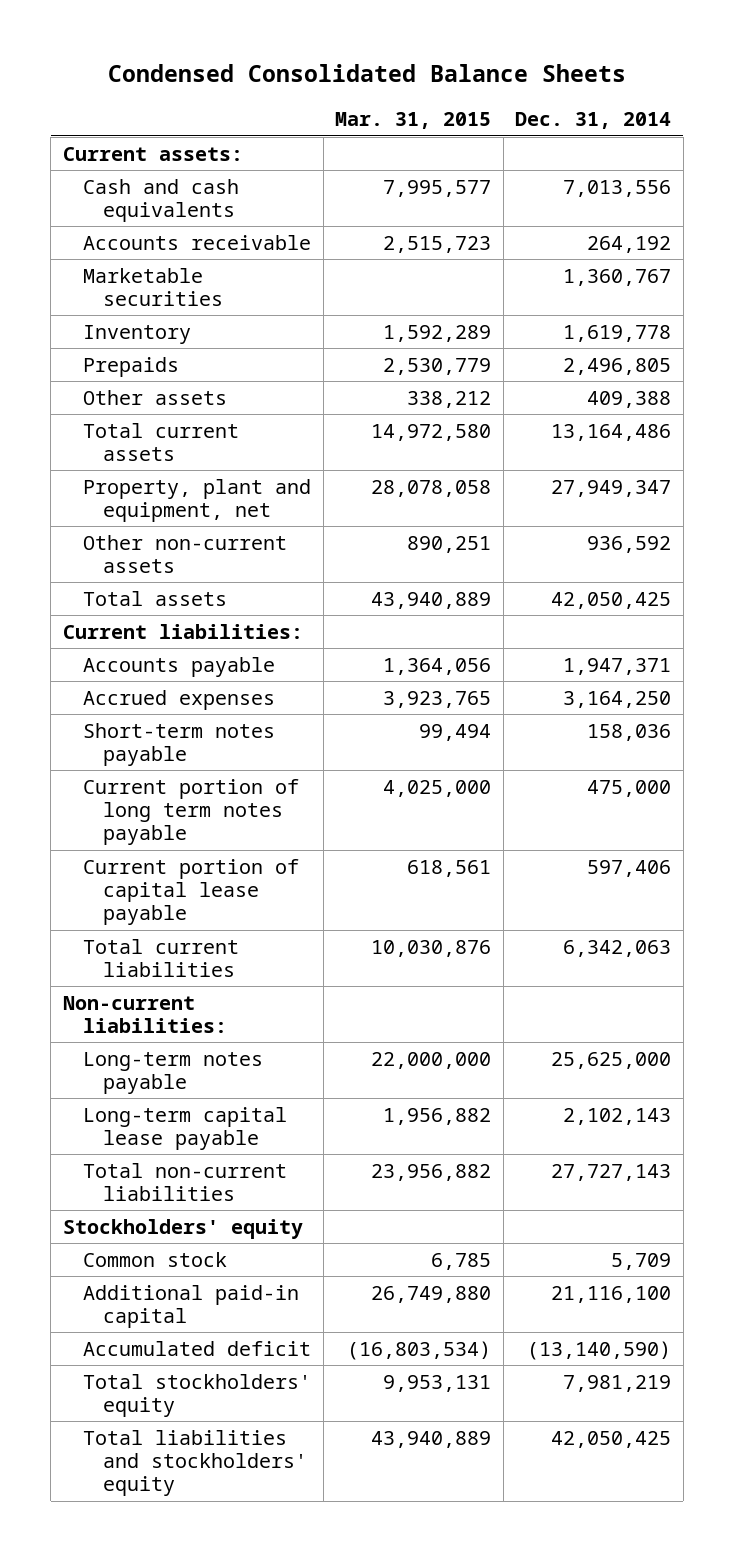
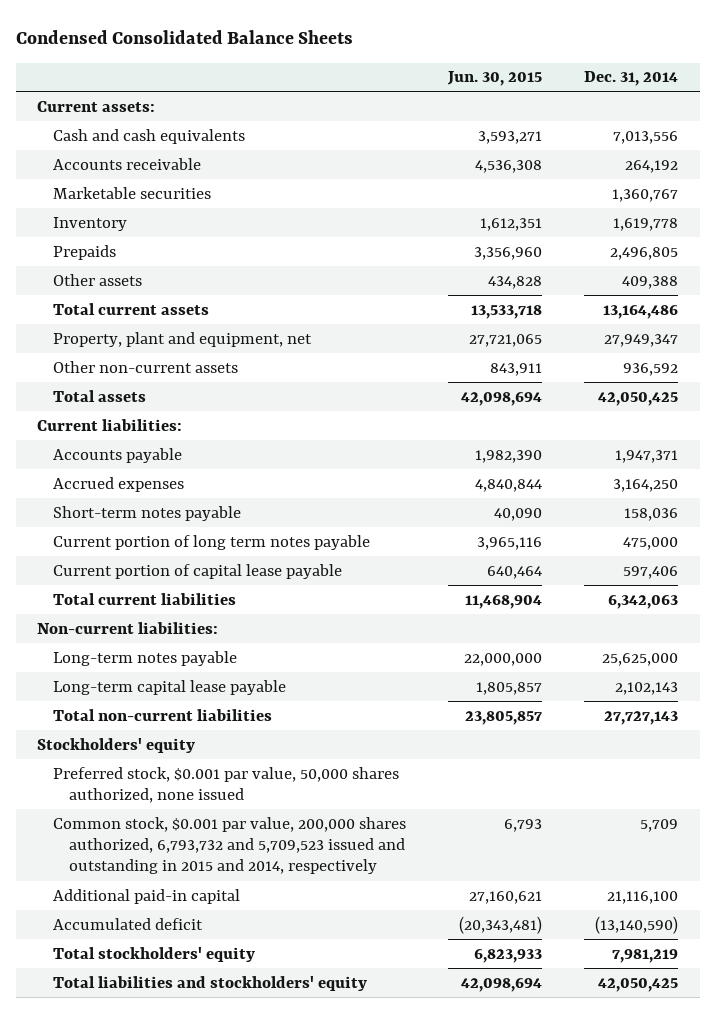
[335,112,492,130] Mar. 31, 2015 -> none
none -> [447,71,543,87] Jun. 30, 2015
none -> [53,766,400,804] Preferred stock, $0.001 par value, 50,000 shares authorized, none issued
[83,1251,228,1267] Common stock -> [53,816,407,875] Common stock, $0.001 par value, 200,000 shares authorized, 6,793,732 and 5,709,523 issued and outstanding in 2015 and 2014, respectively

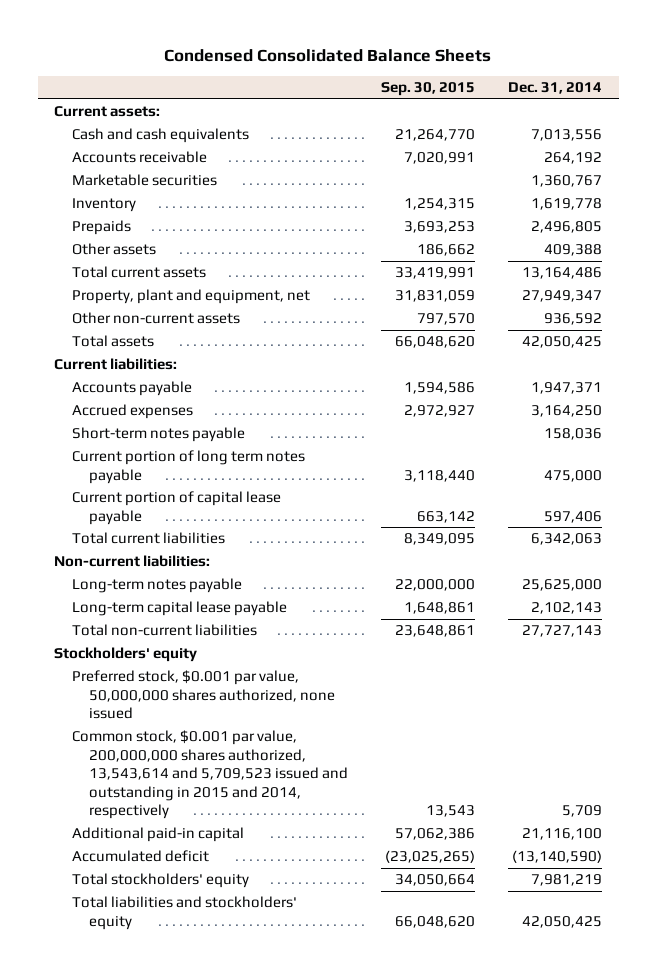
[447,71,543,87] Jun. 30, 2015 -> none
none -> [381,82,476,97] Sep. 30, 2015
[53,766,400,804] Preferred stock, $0.001 par value, 50,000 shares authorized, none issued -> [71,670,336,720] Preferred stock, $0.001 par value, 50,000,000 shares authorized, none issued
[53,816,407,875] Common stock, $0.001 par value, 200,000 shares authorized, 6,793,732 and 5,709,523 issued and outstanding in 2015 and 2014, respectively -> [71,730,349,820] Common stock, $0.001 par value, 200,000,000 shares authorized, 13,543,614 and 5,709,523 issued and outstanding in 2015 and 2014, respectively

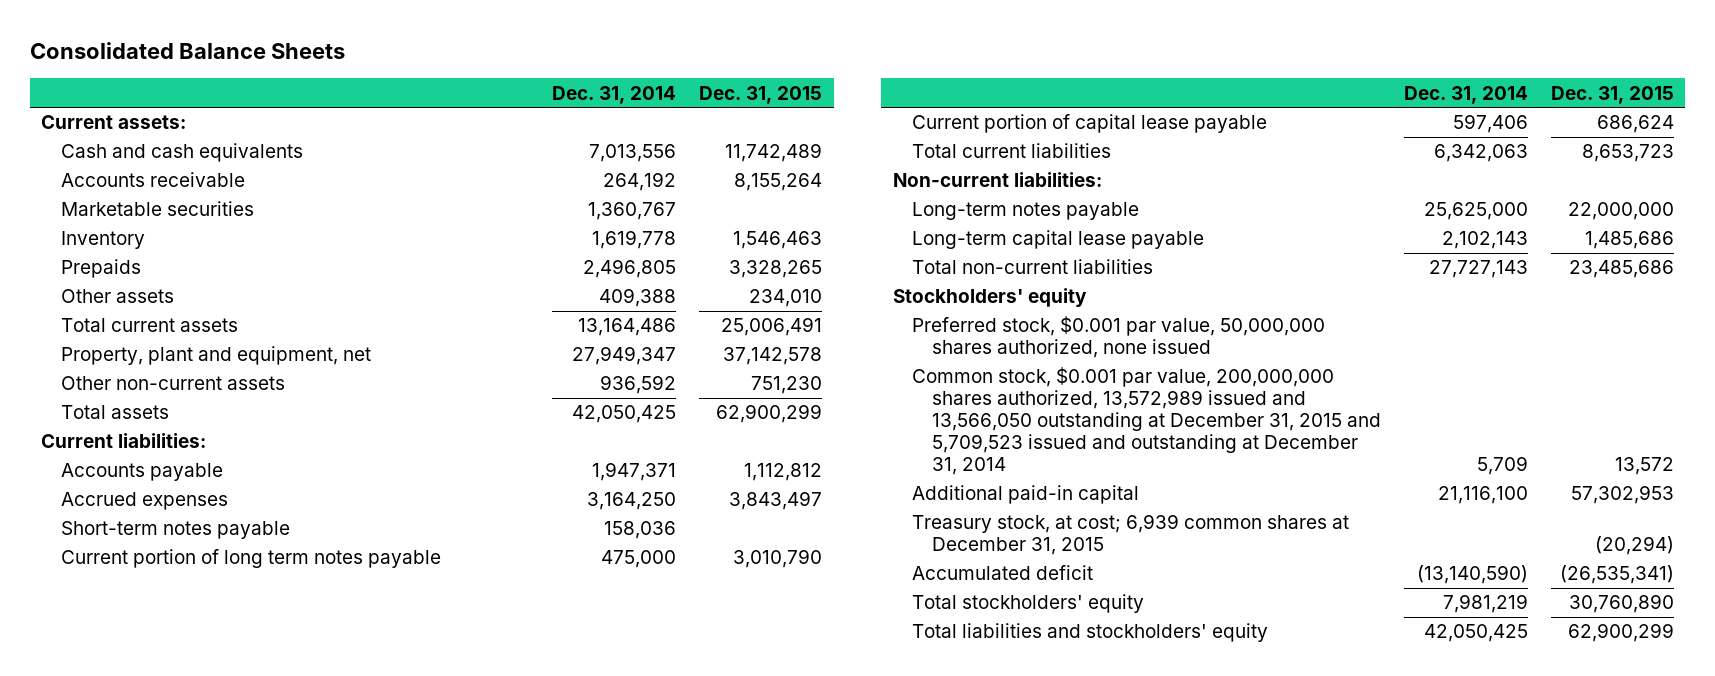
[164,49,492,63] Condensed Consolidated Balance Sheets -> [29,42,345,60] Consolidated Balance Sheets
[381,82,476,97] Sep. 30, 2015 -> none
none -> [699,85,823,104] Dec. 31, 2015
[71,730,349,820] Common stock, $0.001 par value, 200,000,000 shares authorized, 13,543,614 and 5,709,523 issued and outstanding in 2015 and 2014, respectively -> [912,367,1381,476] Common stock, $0.001 par value, 200,000,000 shares authorized, 13,572,989 issued and 13,566,050 outstanding at December 31, 2015 and 5,709,523 issued and outstanding at December 31, 2014
none -> [912,514,1350,556] Treasury stock, at cost; 6,939 common shares at December 31, 2015

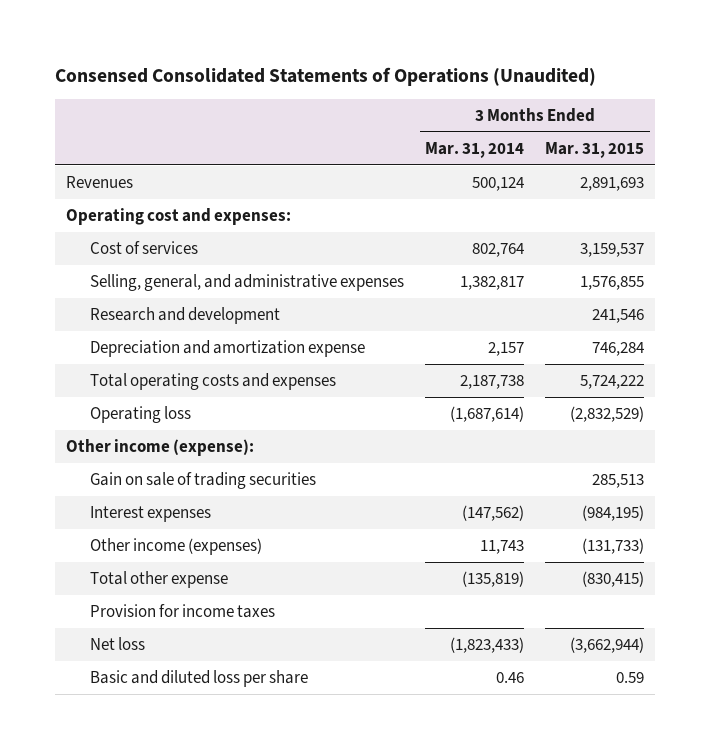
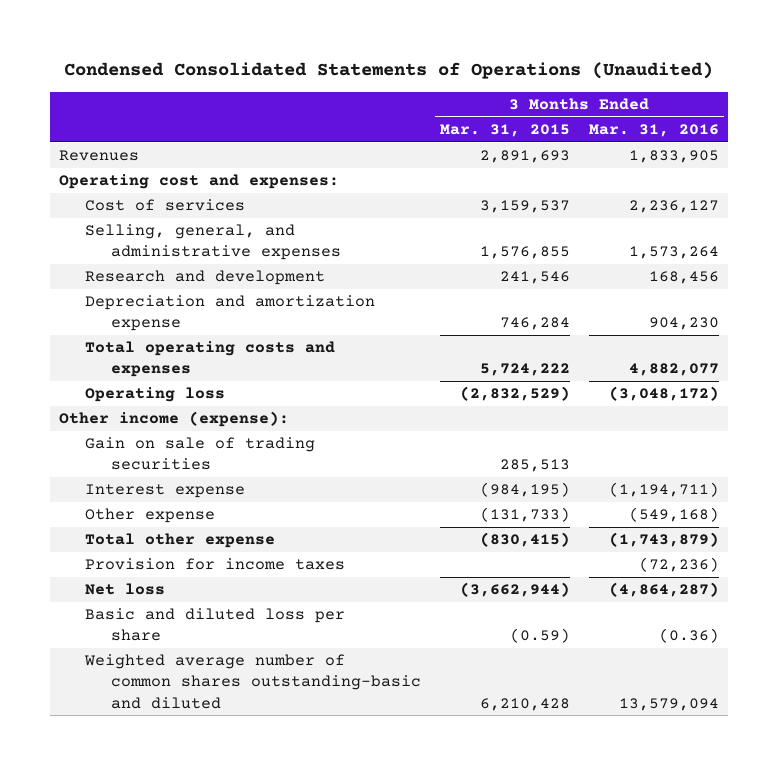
[55,66,597,86] Consensed Consolidated Statements of Operations (Unaudited) -> [64,62,714,80] Condensed Consolidated Statements of Operations (Unaudited)
[425,141,525,158] Mar. 31, 2014 -> none
none -> [588,124,719,138] Mar. 31, 2016
[89,506,211,523] Interest expenses -> [85,484,246,499] Interest expense
[89,538,262,556] Other income (expenses) -> [85,508,216,524] Other expense
[616,672,645,684] 0.59 -> [510,628,571,644] (0.59)
none -> [84,654,422,709] Weighted average number of common shares outstanding-basic and diluted

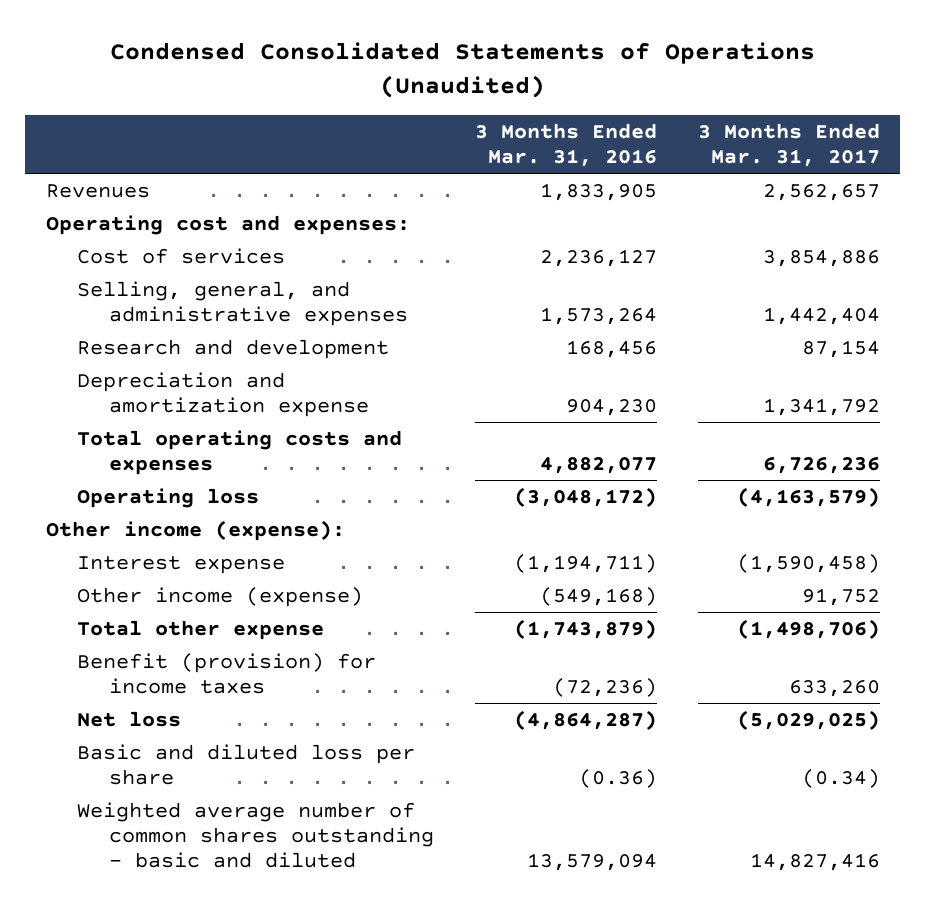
[440,124,571,138] Mar. 31, 2015 -> none
none -> [697,122,880,168] 3 Months Ended Mar. 31, 2017
[85,437,316,471] Gain on sale of trading securities -> none
[85,508,216,524] Other expense -> [77,587,364,608] Other income (expense)
[85,558,346,571] Provision for income taxes -> [77,653,377,695] Benefit (provision) for income taxes
[84,654,422,709] Weighted average number of common shares outstanding-basic and diluted -> [77,802,434,869] Weighted average number of common shares outstanding - basic and diluted

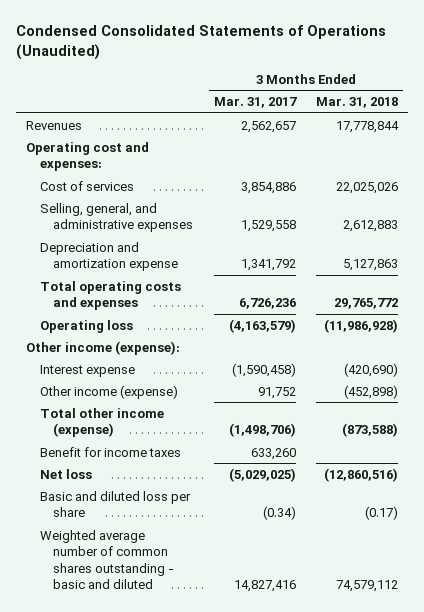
[474,122,657,168] 3 Months Ended Mar. 31, 2016 -> none
none -> [316,97,399,109] Mar. 31, 2018
[77,339,390,360] Research and development -> none
[762,307,880,326] 1,442,404 -> [240,220,296,233] 1,529,558
[77,620,325,641] Total other expense -> [39,407,164,438] Total other income (expense)
[77,653,377,695] Benefit (provision) for income taxes -> [39,446,181,457] Benefit for income taxes

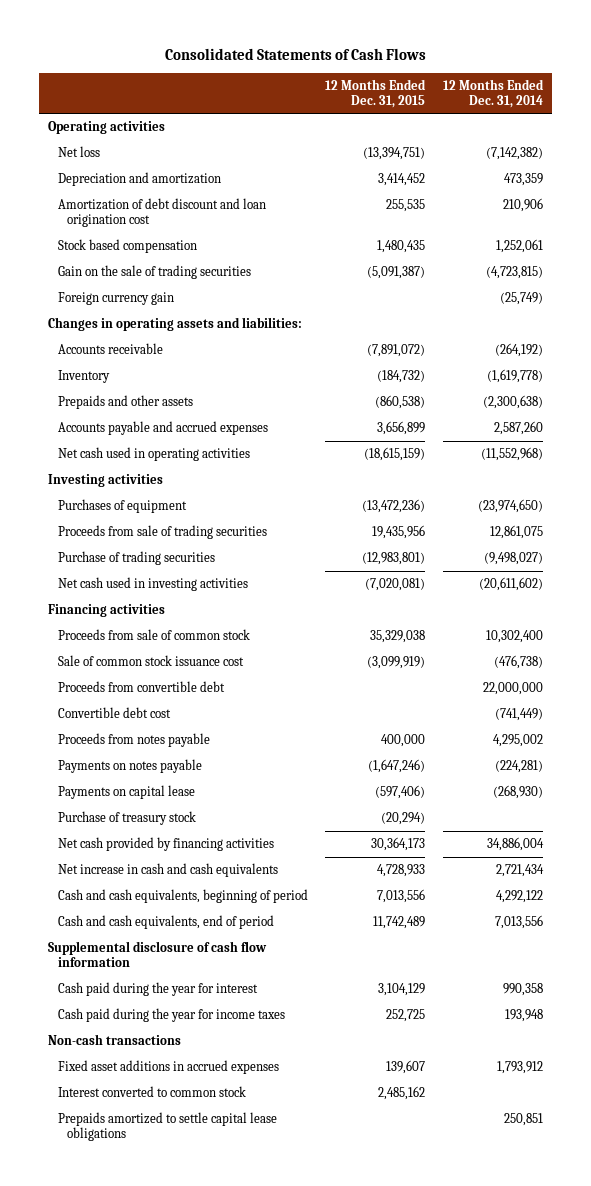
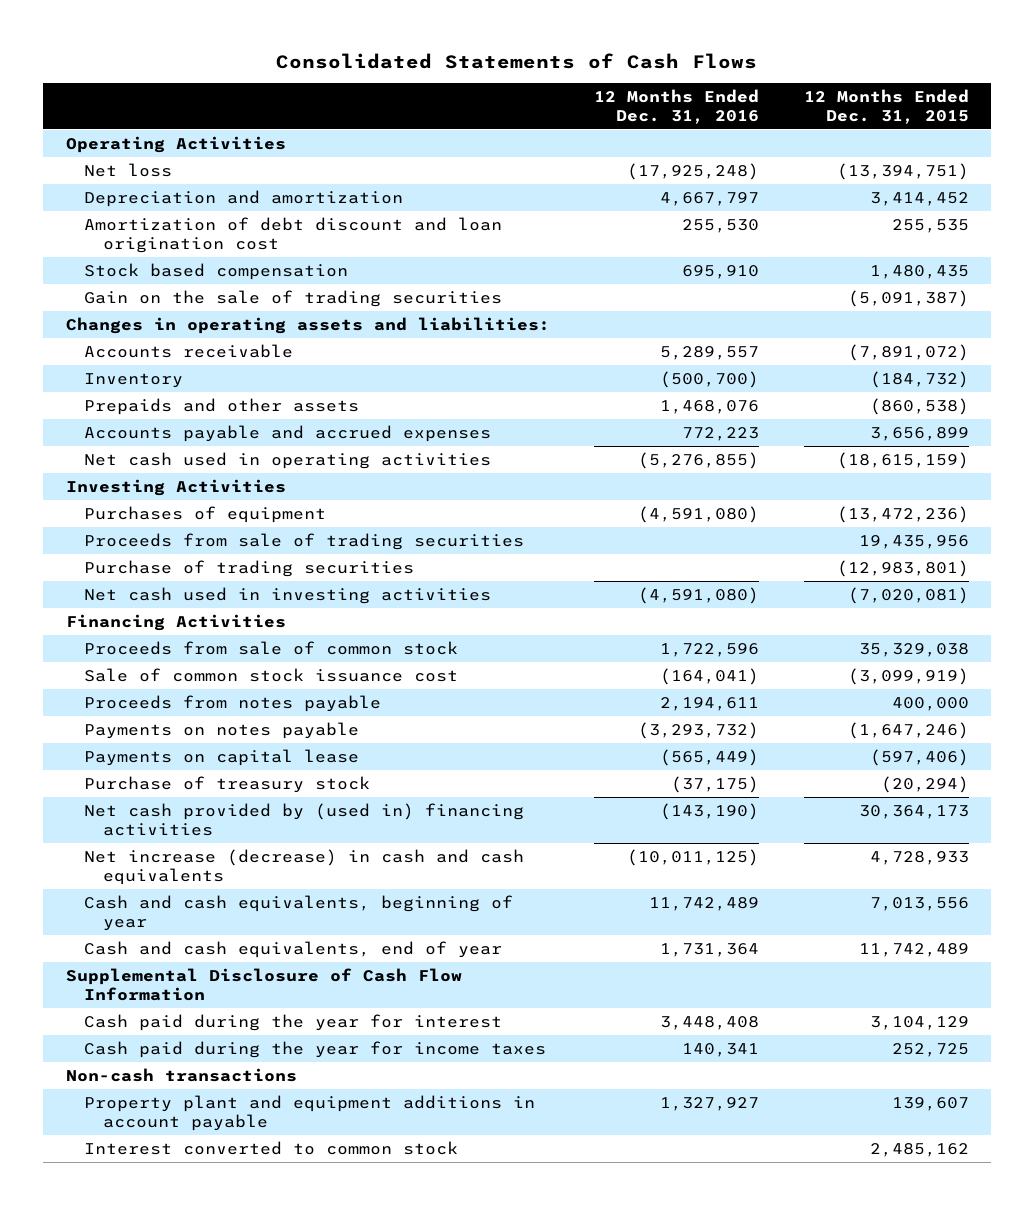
[443,78,545,109] 12 Months Ended Dec. 31, 2014 -> none
none -> [594,89,760,125] 12 Months Ended Dec. 31, 2016
[48,121,166,135] Operating activities -> [65,135,286,153] Operating Activities
[57,292,174,306] Foreign currency gain -> none
[48,474,164,488] Investing activities -> [65,478,286,496] Investing Activities
[48,604,166,618] Financing activities -> [65,613,286,631] Financing Activities
[57,681,225,693] Proceeds from convertible debt -> none
[57,707,171,719] Convertible debt cost -> none
[57,837,274,852] Net cash provided by financing activities -> [84,802,525,836] Net cash provided by (used in) financing activities
[57,863,278,878] Net increase in cash and cash equivalents -> [84,848,525,885] Net increase (decrease) in cash and cash equivalents
[57,889,308,904] Cash and cash equivalents, beginning of period -> [84,894,514,931] Cash and cash equivalents, beginning of year
[57,915,274,930] Cash and cash equivalents, end of period -> [84,940,503,958] Cash and cash equivalents, end of year
[48,941,268,968] Supplemental disclosure of cash flow information -> [65,967,462,1001] Supplemental Disclosure of Cash Flow Information
[57,1060,279,1075] Fixed asset additions in accrued expenses -> [84,1094,536,1131] Property plant and equipment additions in account payable
[57,1112,277,1142] Prepaids amortized to settle capital lease obligations -> none

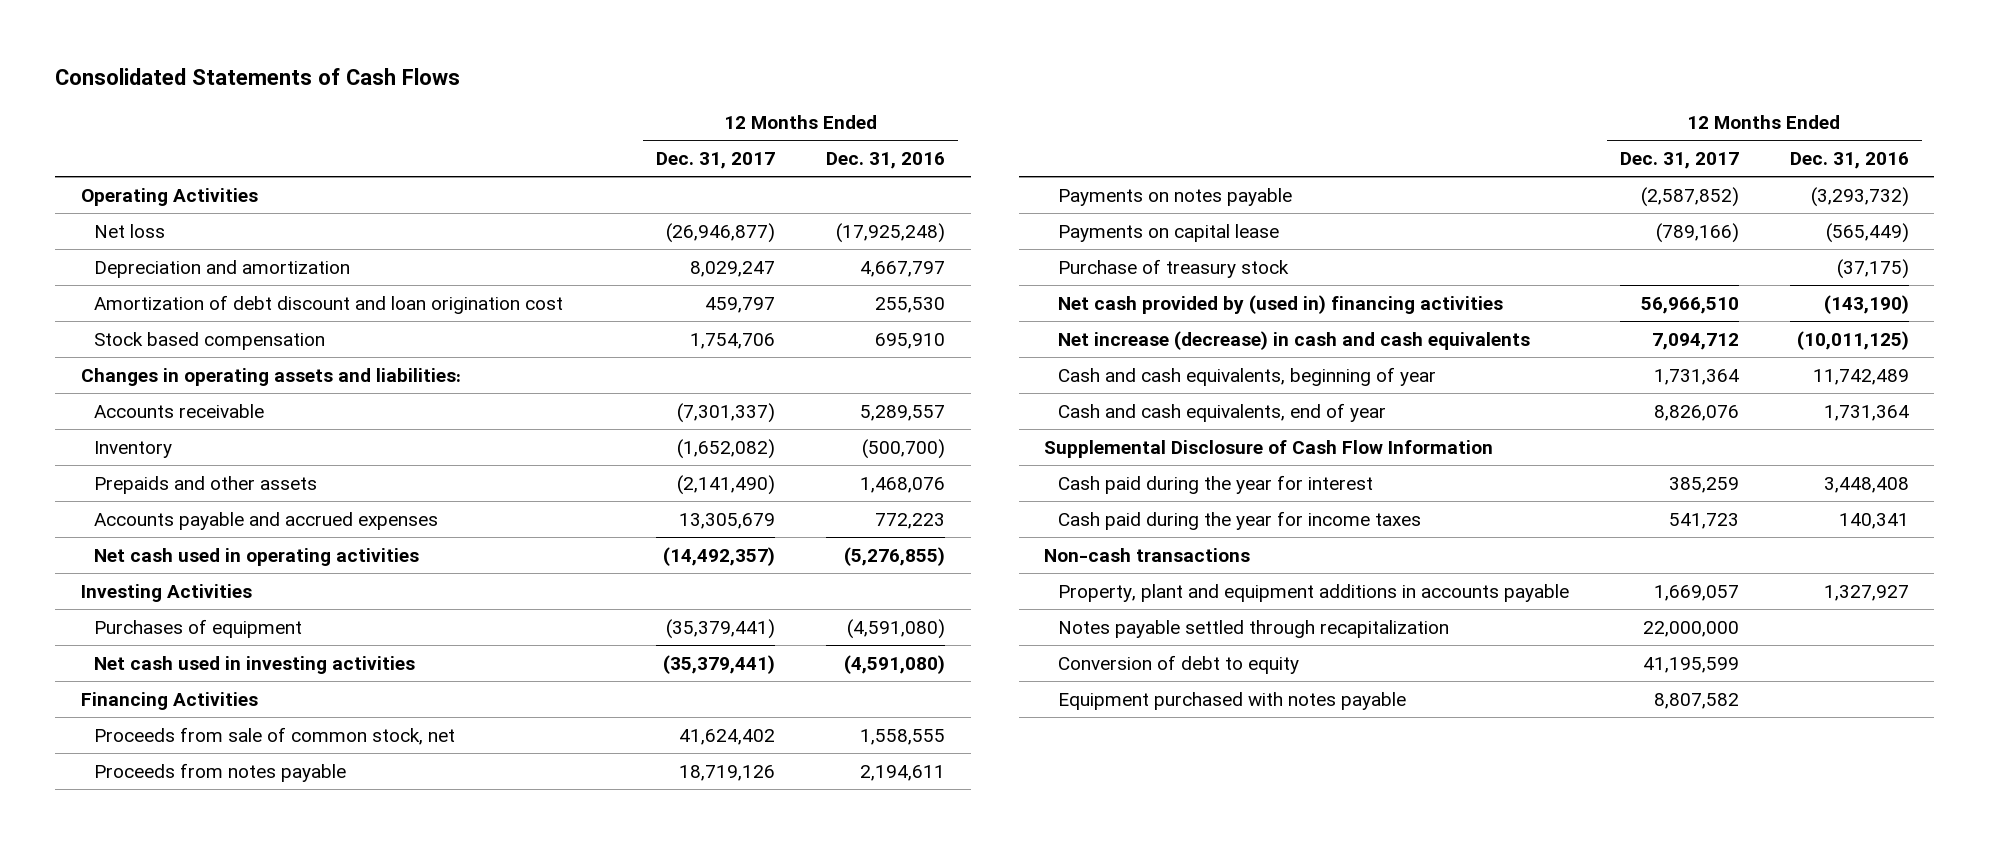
[803,89,969,125] 12 Months Ended Dec. 31, 2015 -> none
none -> [656,152,776,170] Dec. 31, 2017
[84,289,503,307] Gain on the sale of trading securities -> none
[84,532,525,550] Proceeds from sale of trading securities -> none
[84,559,415,577] Purchase of trading securities -> none
[84,667,459,682] Sale of common stock issuance cost -> none
[84,640,459,655] Proceeds from sale of common stock -> [94,726,456,745] Proceeds from sale of common stock, net
[660,642,760,657] 1,722,596 -> [860,728,946,745] 1,558,555
[84,1094,536,1131] Property plant and equipment additions in account payable -> [1057,583,1569,602] Property, plant and equipment additions in accounts payable
none -> [1057,619,1449,638] Notes payable settled through recapitalization
[84,1140,459,1155] Interest converted to common stock -> [1057,654,1299,674] Conversion of debt to equity
none -> [1057,691,1406,710] Equipment purchased with notes payable

